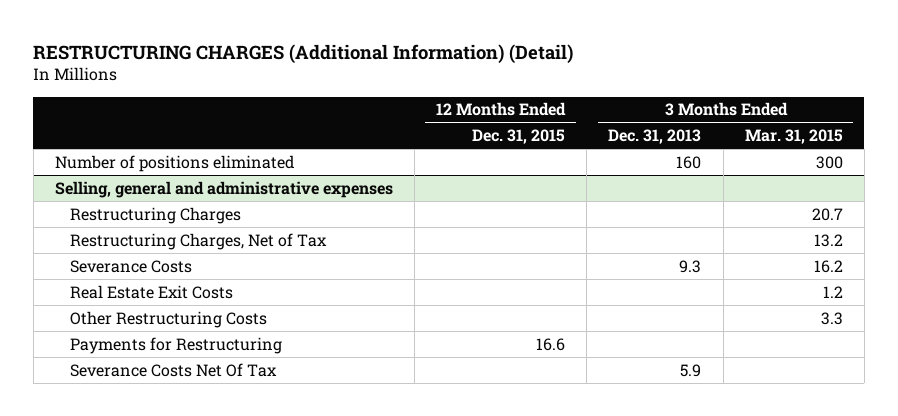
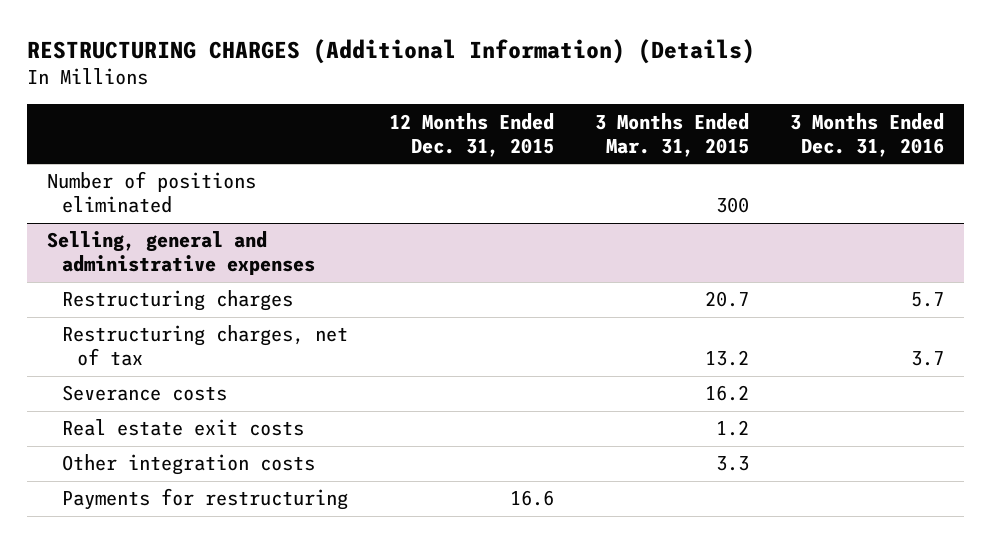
[33,43,574,64] RESTRUCTURING CHARGES (Additional Information) (Detail) -> [26,38,755,64] RESTRUCTURING CHARGES (Additional Information) (Details)
[608,129,702,145] Dec. 31, 2013 -> none
none -> [789,112,944,157] 3 Months Ended Dec. 31, 2016
[70,362,278,377] Severance Costs Net Of Tax -> none
[70,206,242,224] Restructuring Charges -> [61,290,293,312] Restructuring charges
[70,232,328,250] Restructuring Charges, Net of Tax -> [61,325,348,367] Restructuring charges, net of tax
[70,259,193,273] Severance Costs -> [61,385,227,402] Severance costs
[70,284,234,299] Real Estate Exit Costs -> [61,419,304,437] Real estate exit costs
[70,310,268,328] Other Restructuring Costs -> [61,454,315,476] Other integration costs
[70,336,283,354] Payments for Restructuring -> [61,488,348,511] Payments for restructuring

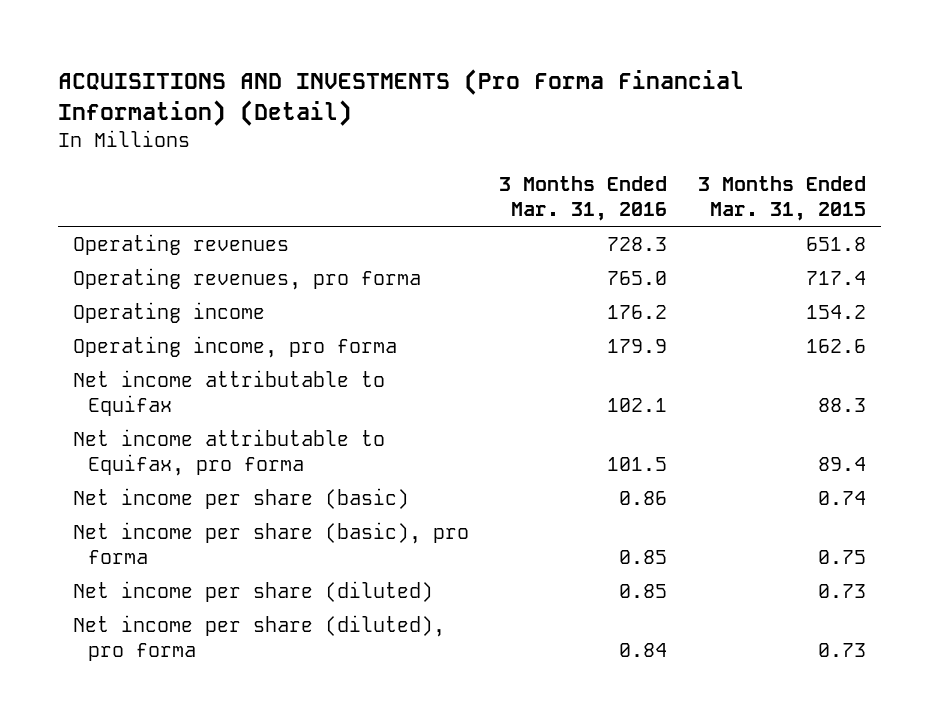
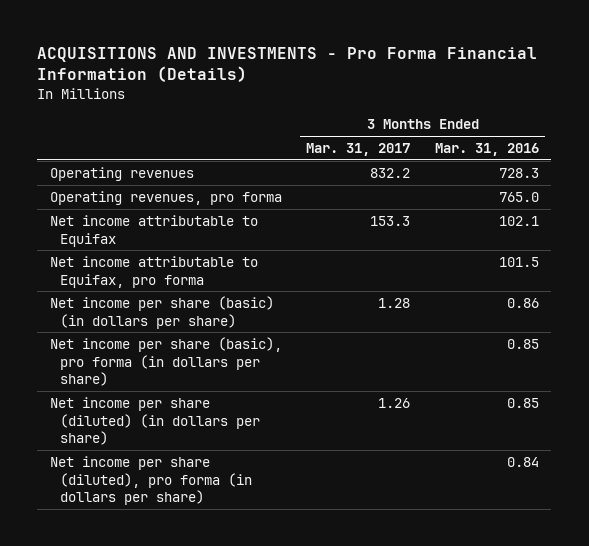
[57,68,744,126] ACQUISITIONS AND INVESTMENTS (Pro Forma Financial Information) (Detail) -> [37,46,538,82] ACQUISITIONS AND INVESTMENTS - Pro Forma Financial Information (Details)
[697,176,866,222] 3 Months Ended Mar. 31, 2015 -> none
none -> [306,143,411,157] Mar. 31, 2017
[72,302,265,324] Operating income -> none
[72,336,397,359] Operating income, pro forma -> none
[72,488,409,510] Net income per share (basic) -> [49,295,274,329] Net income per share (basic) (in dollars per share)
[72,522,469,565] Net income per share (basic), pro forma -> [49,336,282,387] Net income per share (basic), pro forma (in dollars per share)
[72,581,433,603] Net income per share (diluted) -> [49,396,261,446] Net income per share (diluted) (in dollars per share)
[72,615,445,662] Net income per share (diluted), pro forma -> [49,455,253,506] Net income per share (diluted), pro forma (in dollars per share)

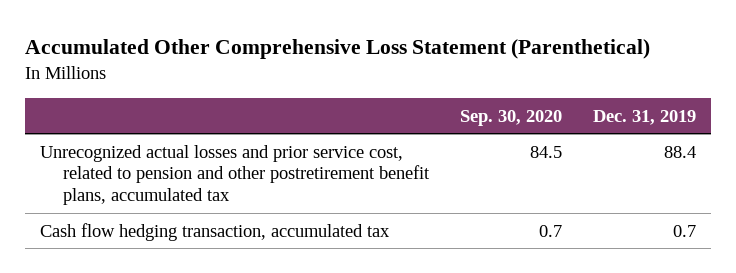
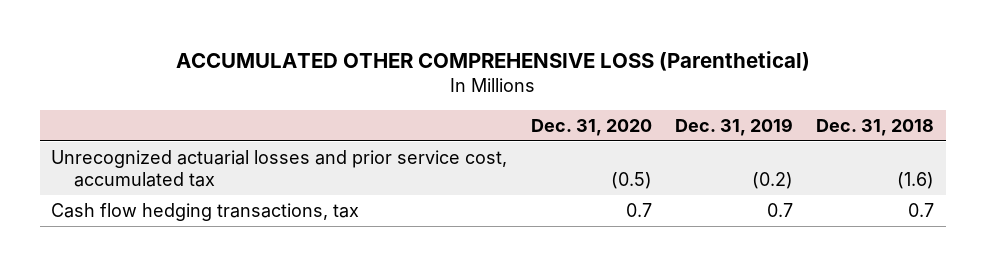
[25,39,651,60] Accumulated Other Comprehensive Loss Statement (Parenthetical) -> [175,50,810,71] ACCUMULATED OTHER COMPREHENSIVE LOSS (Parenthetical)
[460,109,563,126] Sep. 30, 2020 -> none
none -> [530,118,652,136] Dec. 31, 2020
none -> [816,118,935,136] Dec. 31, 2018
[40,144,431,206] Unrecognized actual losses and prior service cost, related to pension and other postretirement benefit plans, accumulated tax -> [51,150,508,188] Unrecognized actuarial losses and prior service cost, accumulated tax
[663,145,696,158] 88.4 -> [751,172,793,190] (0.2)
[40,222,391,241] Cash flow hedging transaction, accumulated tax -> [51,203,360,222] Cash flow hedging transactions, tax

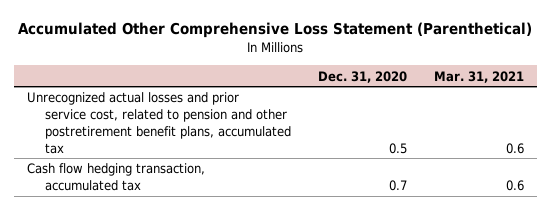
[175,50,810,71] ACCUMULATED OTHER COMPREHENSIVE LOSS (Parenthetical) -> [18,22,533,39] Accumulated Other Comprehensive Loss Statement (Parenthetical)
[674,117,793,136] Dec. 31, 2019 -> none
[816,118,935,136] Dec. 31, 2018 -> none
none -> [433,70,524,83] Mar. 31, 2021
[51,150,508,188] Unrecognized actuarial losses and prior service cost, accumulated tax -> [27,92,292,154] Unrecognized actual losses and prior service cost, related to pension and other postretirement benefit plans, accumulated tax
[610,172,652,190] (0.5) -> [389,142,408,154] 0.5
[51,203,360,222] Cash flow hedging transactions, tax -> [27,163,206,192] Cash flow hedging transaction, accumulated tax

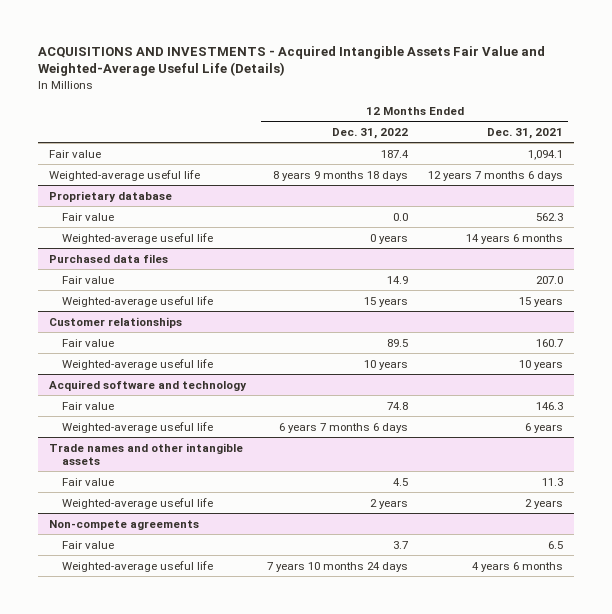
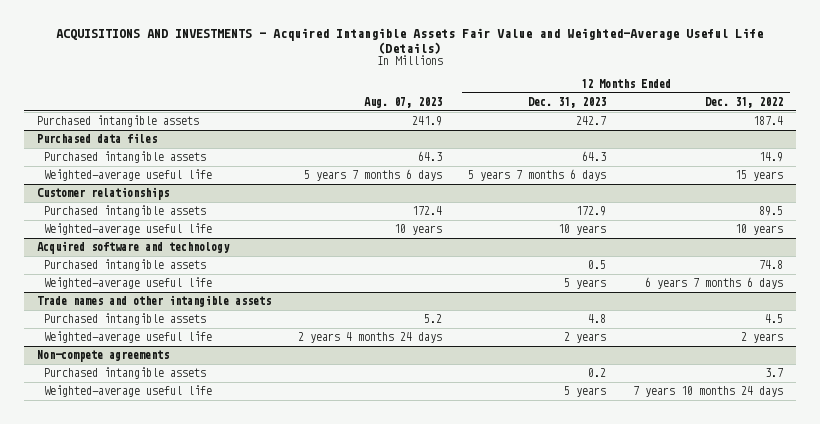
[487,127,564,139] Dec. 31, 2021 -> none
none -> [363,97,442,109] Aug. 07, 2023
none -> [528,97,607,109] Dec. 31, 2023
[48,169,200,181] Weighted-average useful life -> none
[48,190,172,202] Proprietary database -> none
[62,212,115,221] Fair value -> none
[62,232,214,244] Weighted-average useful life -> none
[48,149,101,158] Fair value -> [37,115,200,128] Purchased intangible assets
[62,275,115,284] Fair value -> [43,151,206,164] Purchased intangible assets
[62,338,115,347] Fair value -> [43,205,206,218] Purchased intangible assets
[62,401,115,410] Fair value -> [43,259,206,272] Purchased intangible assets
[62,477,115,486] Fair value -> [43,313,206,326] Purchased intangible assets
[62,540,115,549] Fair value -> [43,367,206,380] Purchased intangible assets

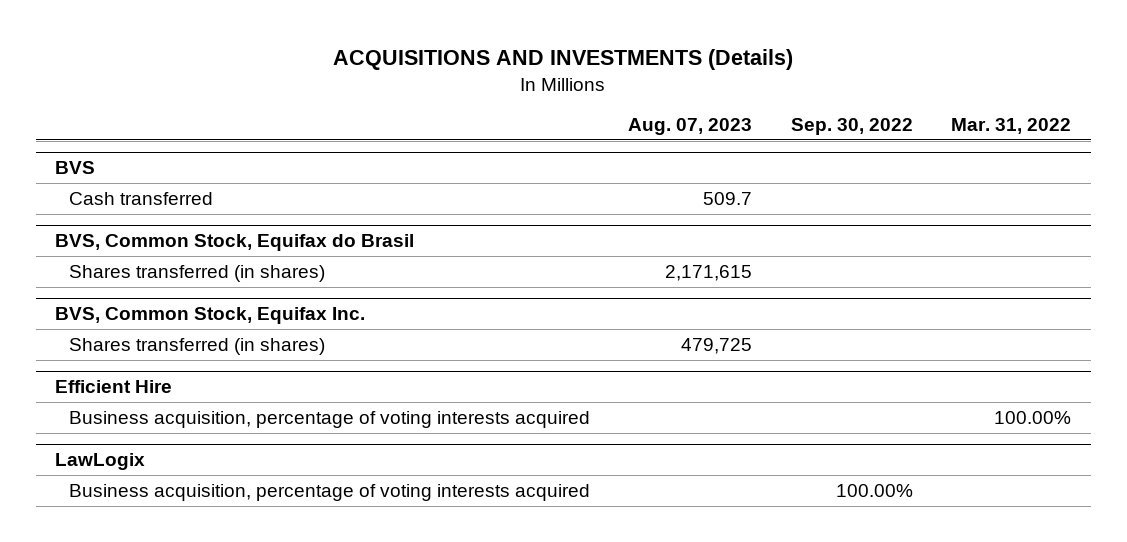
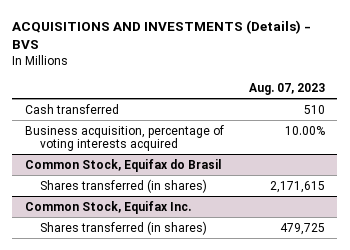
[333,49,794,71] ACQUISITIONS AND INVESTMENTS (Details) -> [12,19,312,50] ACQUISITIONS AND INVESTMENTS (Details) - BVS
[790,118,913,136] Sep. 30, 2022 -> none
[951,118,1072,135] Mar. 31, 2022 -> none
[55,161,96,175] BVS -> none
[703,191,753,205] 509.7 -> [303,104,325,114] 510
none -> [24,124,224,152] Business acquisition, percentage of voting interests acquired
[55,234,415,252] BVS, Common Stock, Equifax do Brasil -> [24,158,221,172] Common Stock, Equifax do Brasil
[55,307,366,325] BVS, Common Stock, Equifax Inc. -> [24,200,191,214] Common Stock, Equifax Inc.
[55,380,173,394] Efficient Hire -> none
[68,410,590,428] Business acquisition, percentage of voting interests acquired -> none
[55,453,146,471] LawLogix -> none
[68,483,590,501] Business acquisition, percentage of voting interests acquired -> none

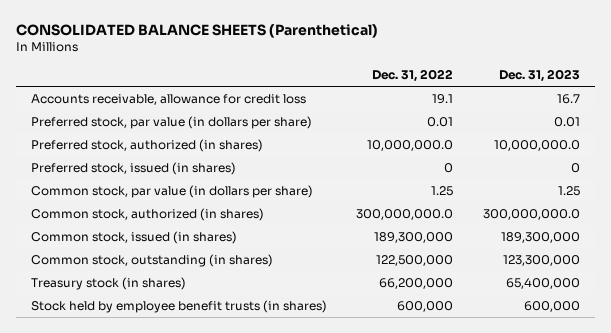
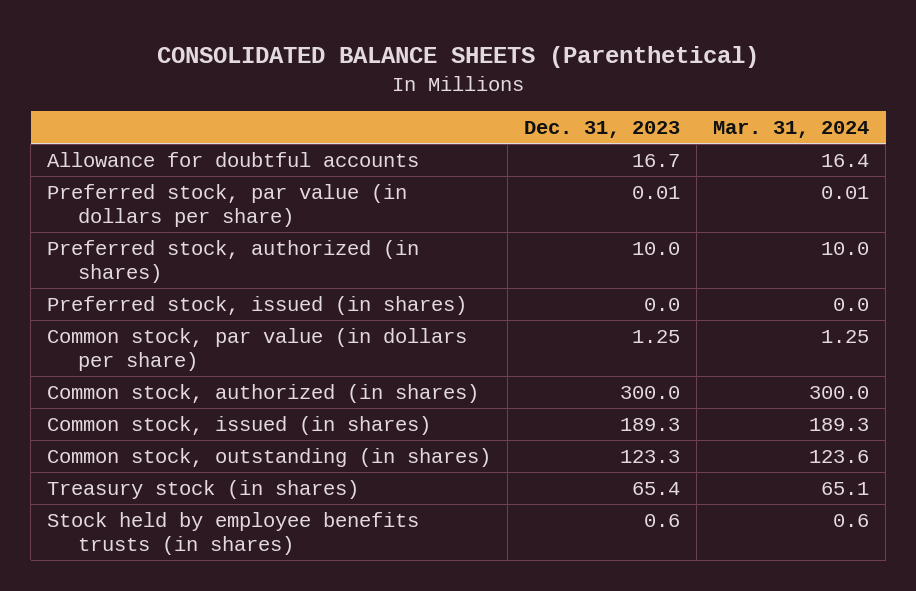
[372,69,454,83] Dec. 31, 2022 -> none
none -> [713,121,870,139] Mar. 31, 2024
[30,93,306,105] Accounts receivable, allowance for credit loss -> [47,151,420,167] Allowance for doubtful accounts
[493,139,580,151] 10,000,000.0 -> [632,241,681,255] 10.0
[570,162,580,173] 0 -> [644,297,681,311] 0.0
[482,208,580,220] 300,000,000.0 -> [620,385,681,399] 300.0
[500,231,580,243] 189,300,000 -> [620,417,681,431] 189.3
[502,254,580,266] 123,300,000 -> [620,449,681,463] 123.3
[505,277,580,289] 65,400,000 -> [632,481,681,495] 65.4
[30,299,327,313] Stock held by employee benefit trusts (in shares) -> [47,511,420,555] Stock held by employee benefits trusts (in shares)
[523,300,580,312] 600,000 -> [644,513,681,527] 0.6

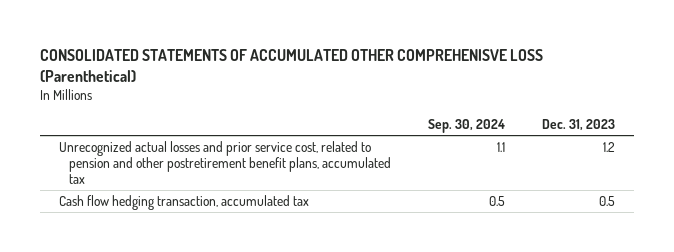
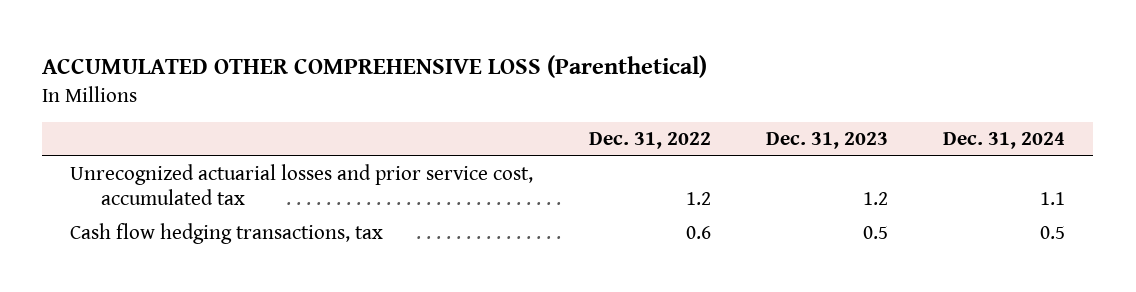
[40,49,544,82] CONSOLIDATED STATEMENTS OF ACCUMULATED OTHER COMPREHENISVE LOSS (Parenthetical) -> [42,55,708,79] ACCUMULATED OTHER COMPREHENSIVE LOSS (Parenthetical)
[427,119,505,134] Sep. 30, 2024 -> none
none -> [588,132,711,150] Dec. 31, 2022
none -> [943,132,1066,150] Dec. 31, 2024
[58,140,391,185] Unrecognized actual losses and prior service cost, related to pension and other postretirement benefit plans, accumulated tax -> [70,164,534,206] Unrecognized actuarial losses and prior service cost, accumulated tax
[58,194,309,210] Cash flow hedging transaction, accumulated tax -> [70,223,384,245] Cash flow hedging transactions, tax

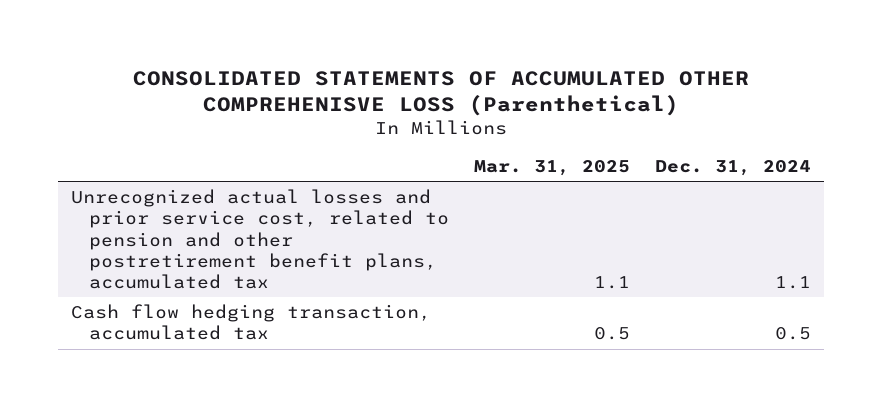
[42,55,708,79] ACCUMULATED OTHER COMPREHENSIVE LOSS (Parenthetical) -> [133,70,750,116] CONSOLIDATED STATEMENTS OF ACCUMULATED OTHER COMPREHENISVE LOSS (Parenthetical)
[588,132,711,150] Dec. 31, 2022 -> none
[765,132,888,150] Dec. 31, 2023 -> none
none -> [473,159,630,176] Mar. 31, 2025
[70,164,534,206] Unrecognized actuarial losses and prior service cost, accumulated tax -> [71,189,449,290] Unrecognized actual losses and prior service cost, related to pension and other postretirement benefit plans, accumulated tax
[70,223,384,245] Cash flow hedging transactions, tax -> [71,304,432,341] Cash flow hedging transaction, accumulated tax

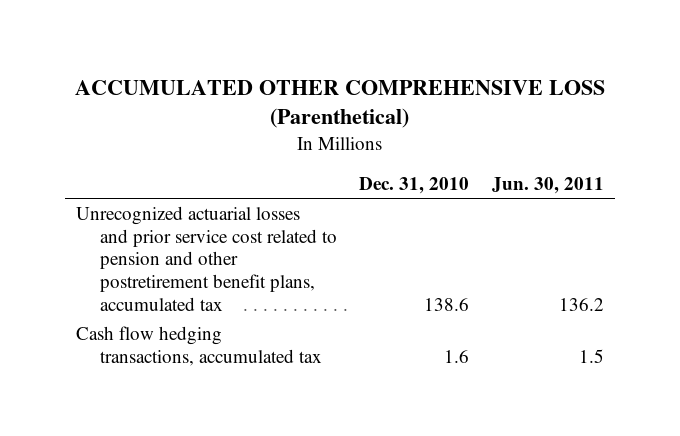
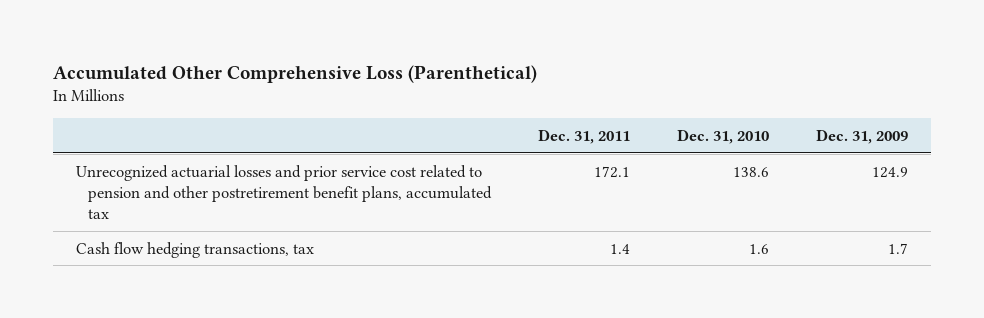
[75,79,606,129] ACCUMULATED OTHER COMPREHENSIVE LOSS (Parenthetical) -> [52,64,537,83] Accumulated Other Comprehensive Loss (Parenthetical)
[492,176,605,194] Jun. 30, 2011 -> none
none -> [538,128,631,144] Dec. 31, 2011
none -> [816,128,909,144] Dec. 31, 2009
[76,325,322,366] Cash flow hedging transactions, accumulated tax -> [76,241,315,258] Cash flow hedging transactions, tax

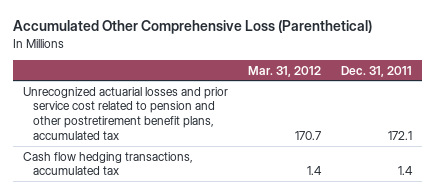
[677,128,770,144] Dec. 31, 2010 -> none
[816,128,909,144] Dec. 31, 2009 -> none
none -> [247,65,321,77] Mar. 31, 2012
[76,241,315,258] Cash flow hedging transactions, tax -> [22,151,193,176] Cash flow hedging transactions, accumulated tax

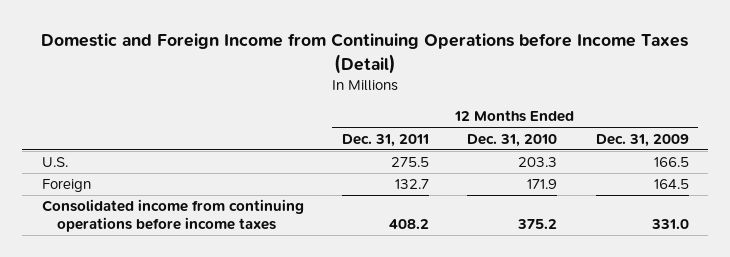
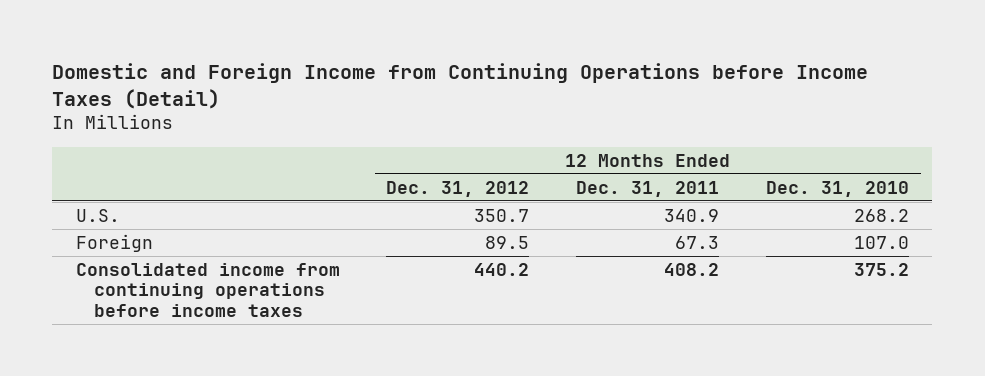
[595,133,689,147] Dec. 31, 2009 -> none
none -> [386,180,530,197] Dec. 31, 2012
[391,157,430,168] 275.5 -> [664,208,720,222] 340.9
[518,157,558,168] 203.3 -> [854,208,910,222] 268.2
[395,179,430,190] 132.7 -> [675,235,720,249] 67.3
[527,179,558,190] 171.9 -> [854,235,910,249] 107.0

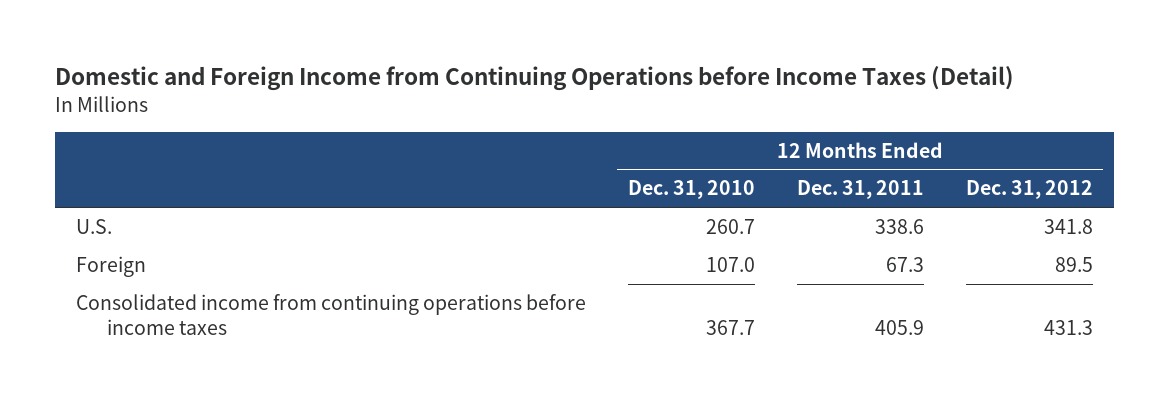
[474,208,530,222] 350.7 -> [1043,219,1093,235] 341.8
[664,208,720,222] 340.9 -> [874,219,924,235] 338.6
[854,208,910,222] 268.2 -> [705,219,755,235] 260.7
[474,262,530,276] 440.2 -> [1043,320,1093,336] 431.3
[664,262,720,276] 408.2 -> [874,320,924,336] 405.9
[854,262,910,276] 375.2 -> [705,320,755,336] 367.7

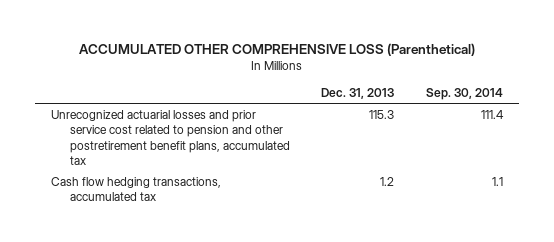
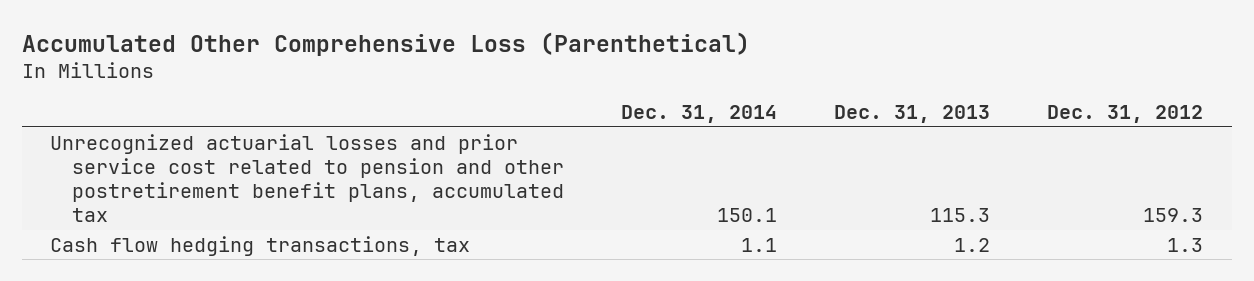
[79,42,476,56] ACCUMULATED OTHER COMPREHENSIVE LOSS (Parenthetical) -> [21,31,750,56] Accumulated Other Comprehensive Loss (Parenthetical)
[425,87,503,100] Sep. 30, 2014 -> none
none -> [620,105,777,124] Dec. 31, 2014
none -> [1047,105,1204,124] Dec. 31, 2012
[51,176,222,202] Cash flow hedging transactions, accumulated tax -> [50,235,471,256] Cash flow hedging transactions, tax

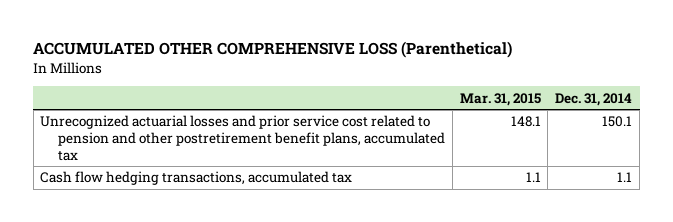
[21,31,750,56] Accumulated Other Comprehensive Loss (Parenthetical) -> [33,41,513,59] ACCUMULATED OTHER COMPREHENSIVE LOSS (Parenthetical)
[834,105,991,124] Dec. 31, 2013 -> none
[1047,105,1204,124] Dec. 31, 2012 -> none
none -> [459,92,541,106] Mar. 31, 2015
[50,235,471,256] Cash flow hedging transactions, tax -> [40,171,353,186] Cash flow hedging transactions, accumulated tax

